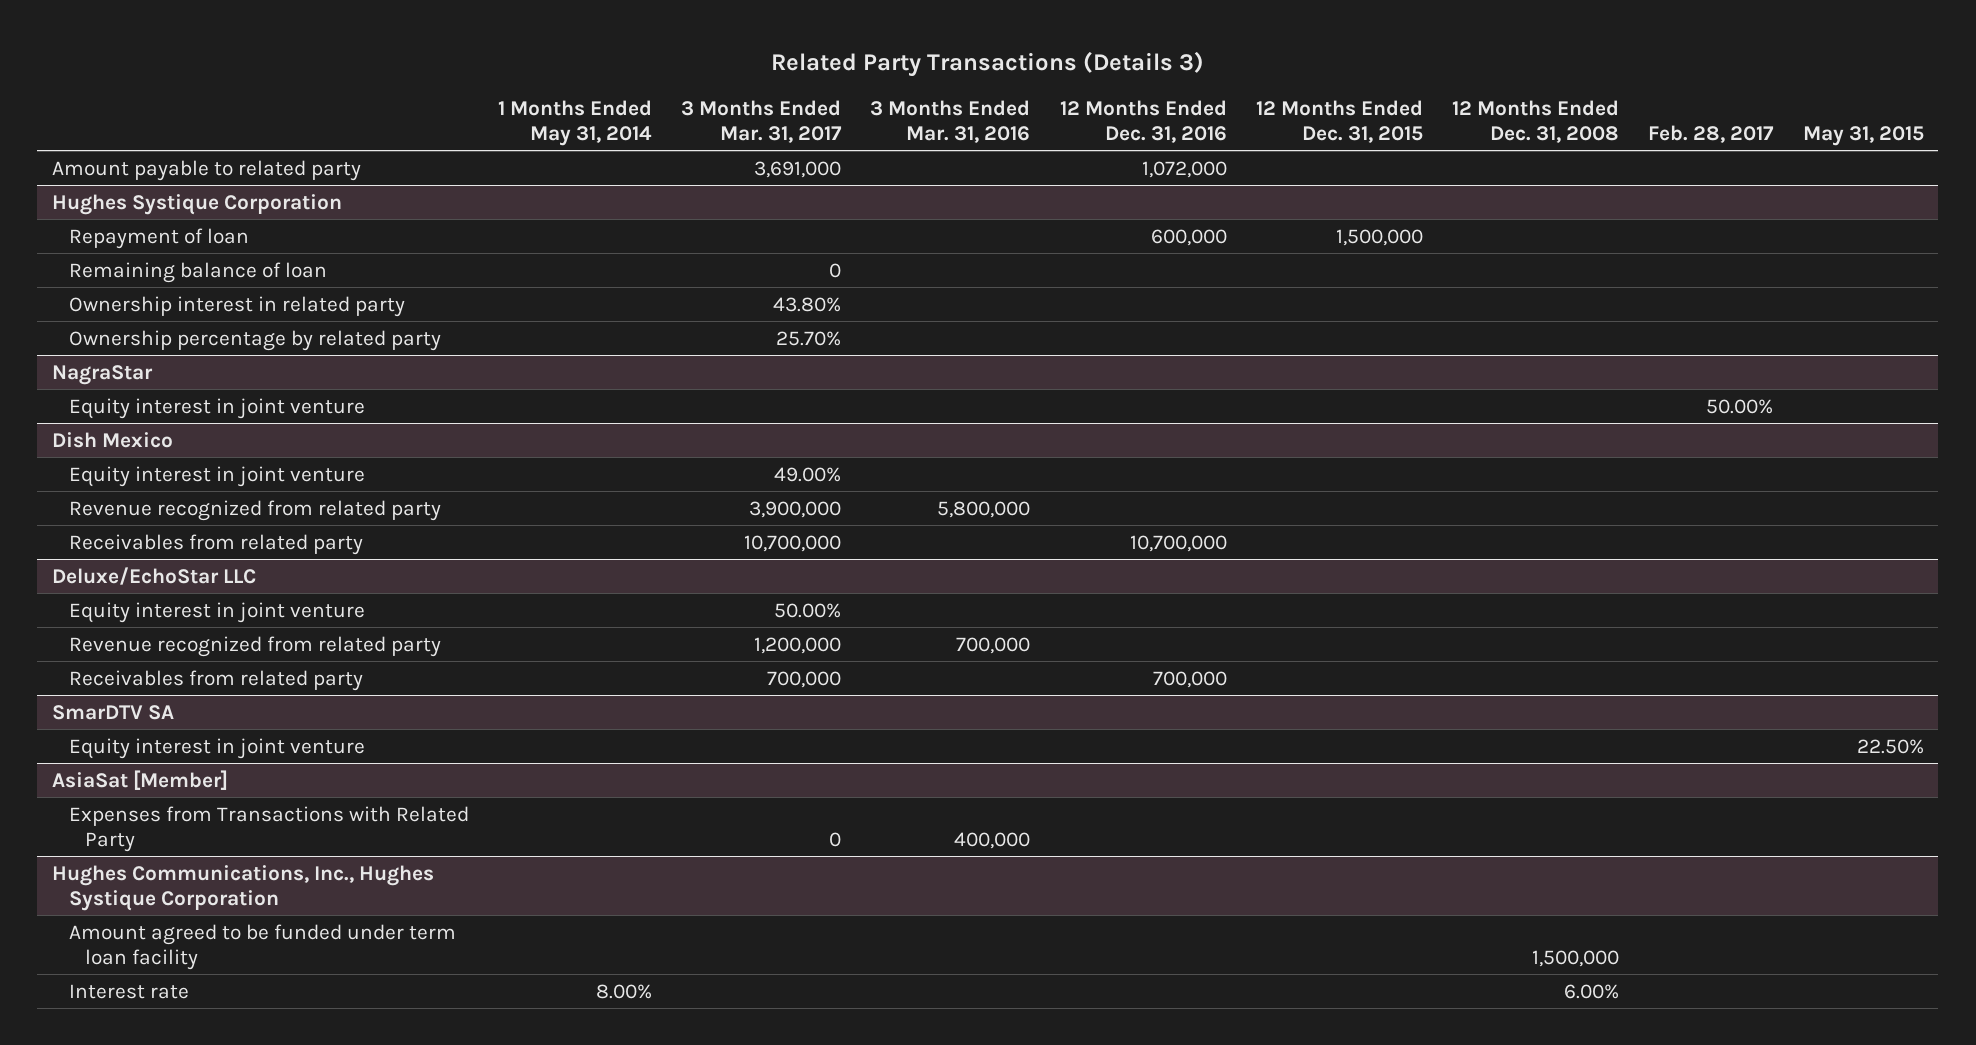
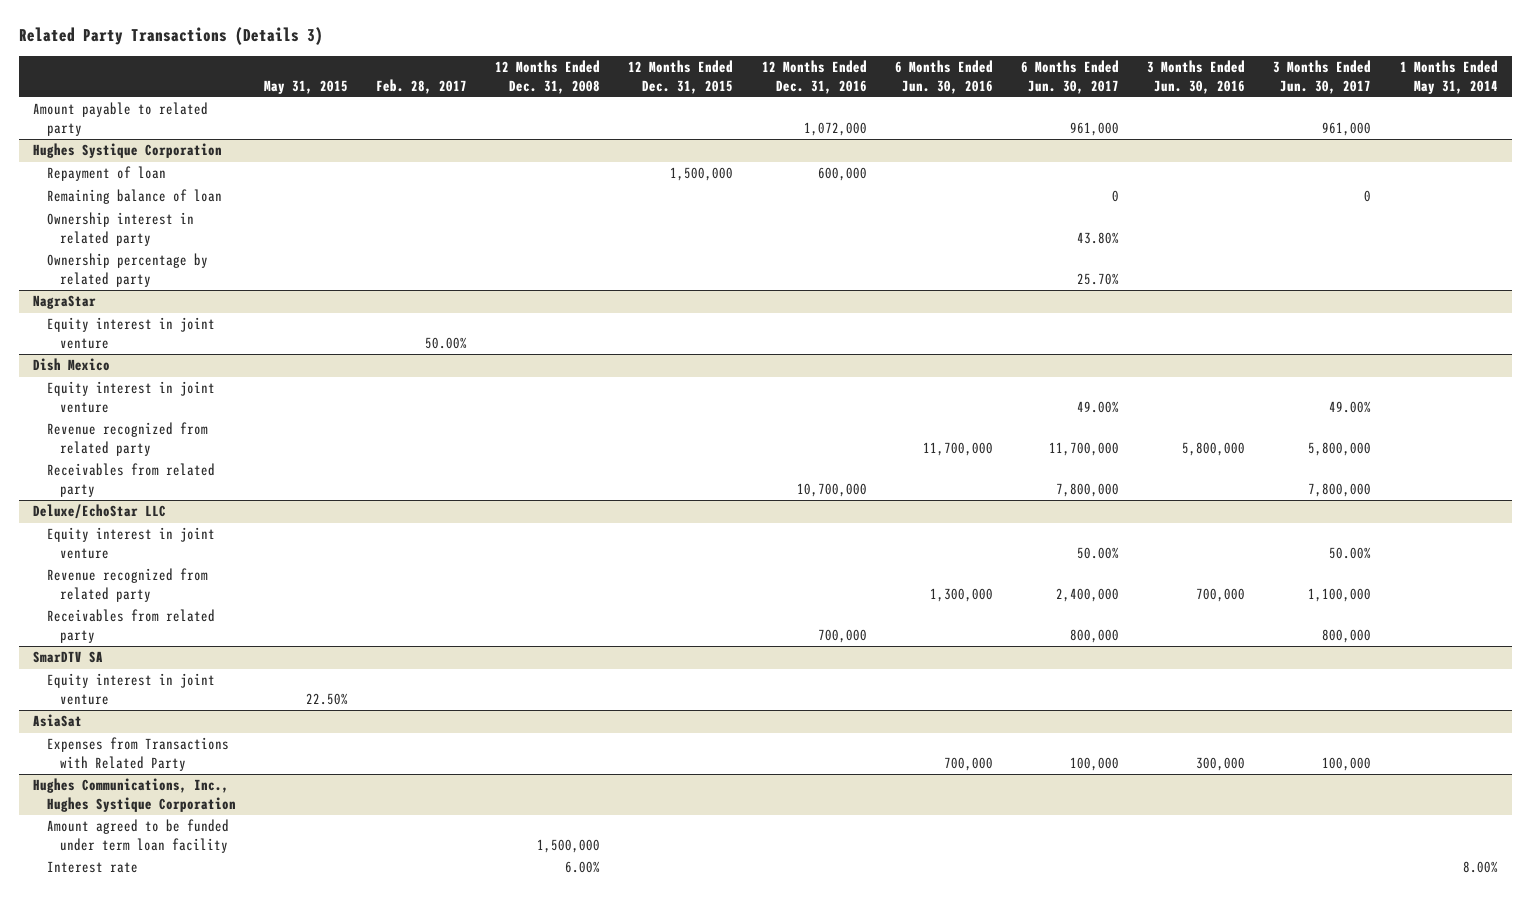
[681,99,843,144] 3 Months Ended Mar. 31, 2017 -> none
[870,99,1031,144] 3 Months Ended Mar. 31, 2016 -> none
none -> [894,60,993,94] 6 Months Ended Jun. 30, 2016
none -> [1021,60,1120,94] 6 Months Ended Jun. 30, 2017
none -> [1147,60,1246,94] 3 Months Ended Jun. 30, 2016
none -> [1273,60,1372,94] 3 Months Ended Jun. 30, 2017
[52,769,229,790] AsiaSat [Member] -> [32,714,82,728] AsiaSat

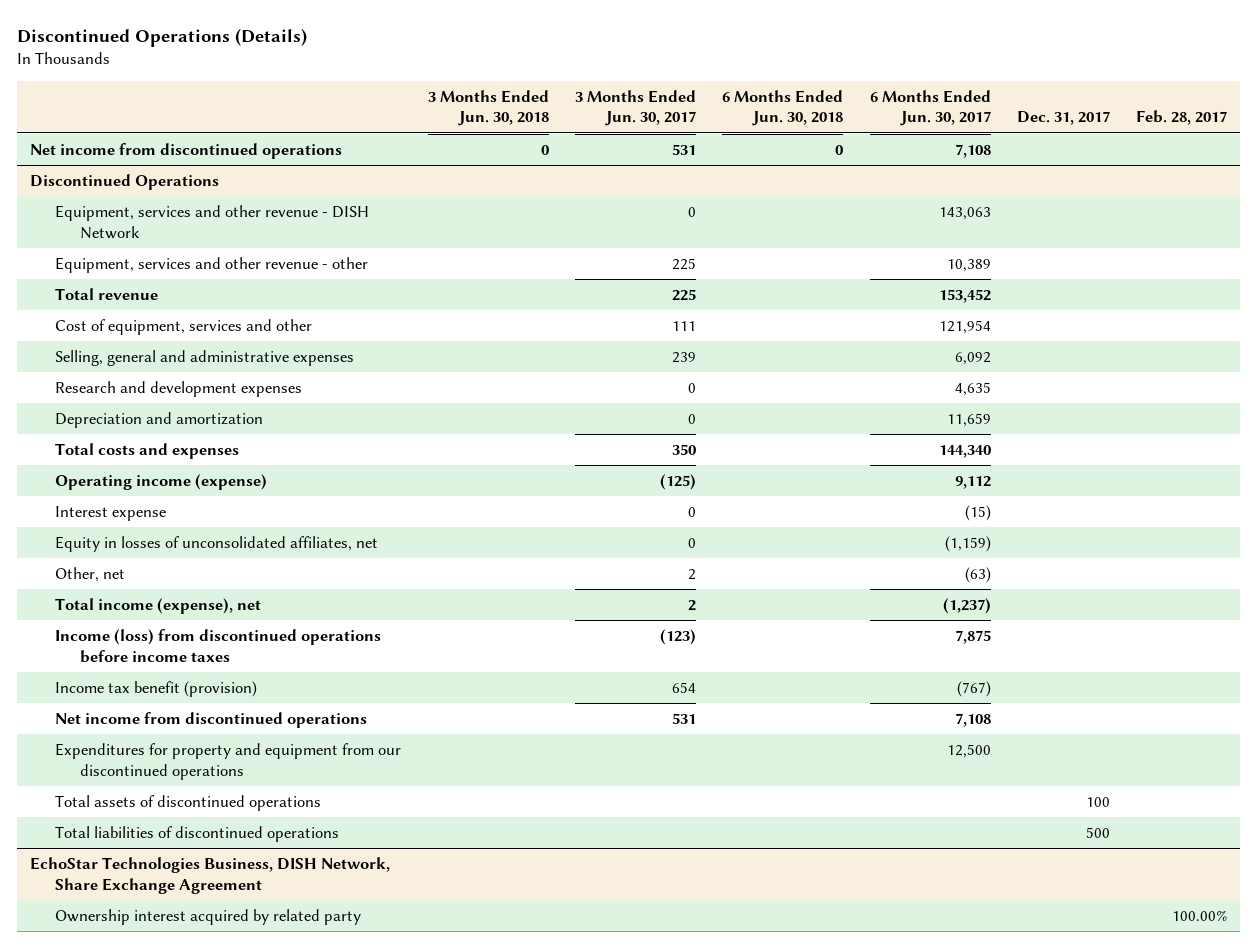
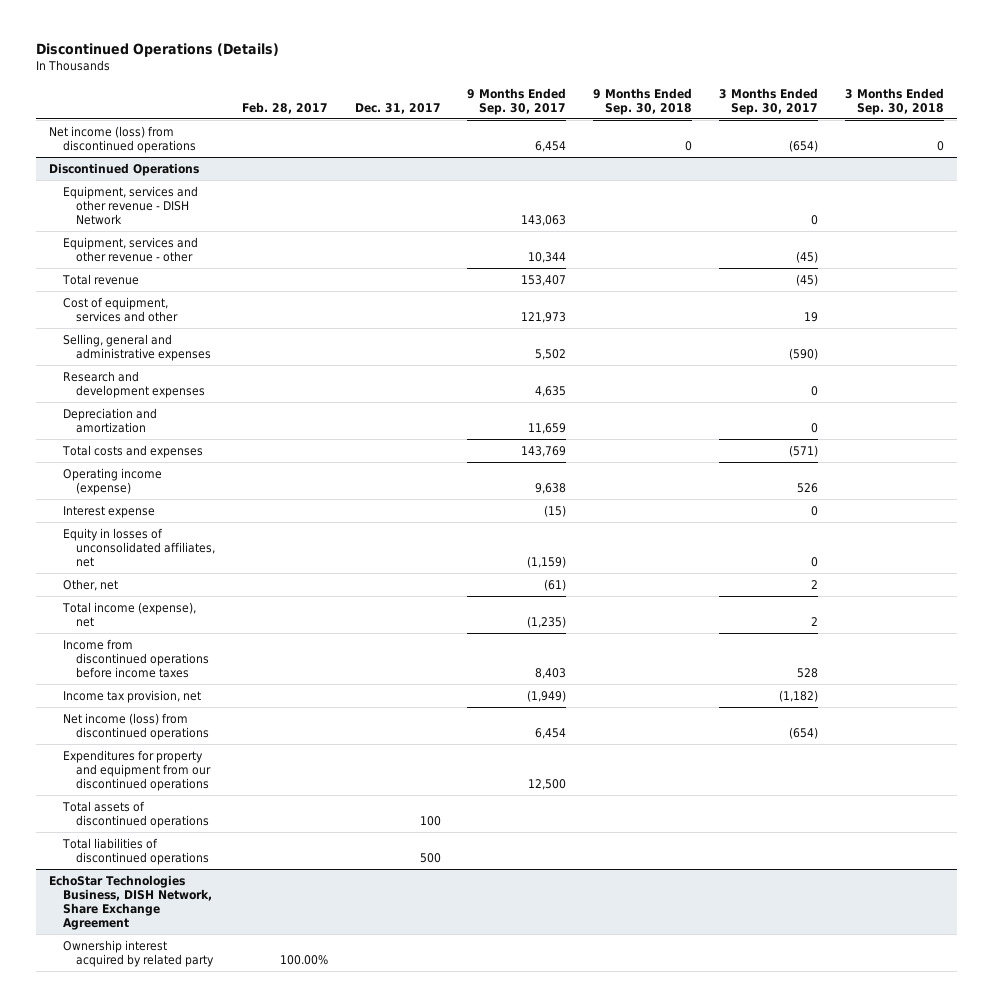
[427,89,549,127] 3 Months Ended Jun. 30, 2018 -> none
[574,89,696,127] 3 Months Ended Jun. 30, 2017 -> none
[722,89,844,127] 6 Months Ended Jun. 30, 2018 -> none
[869,89,991,127] 6 Months Ended Jun. 30, 2017 -> none
none -> [467,87,567,115] 9 Months Ended Sep. 30, 2017
none -> [593,87,693,115] 9 Months Ended Sep. 30, 2018
none -> [718,87,818,115] 3 Months Ended Sep. 30, 2017
none -> [844,87,944,115] 3 Months Ended Sep. 30, 2018
[30,142,343,159] Net income from discontinued operations -> [49,125,196,153] Net income (loss) from discontinued operations
[55,628,382,663] Income (loss) from discontinued operations before income taxes -> [62,638,210,678] Income from discontinued operations before income taxes
[55,680,258,697] Income tax benefit (provision) -> [62,689,201,703] Income tax provision, net
[55,711,368,728] Net income from discontinued operations -> [62,712,210,740] Net income (loss) from discontinued operations

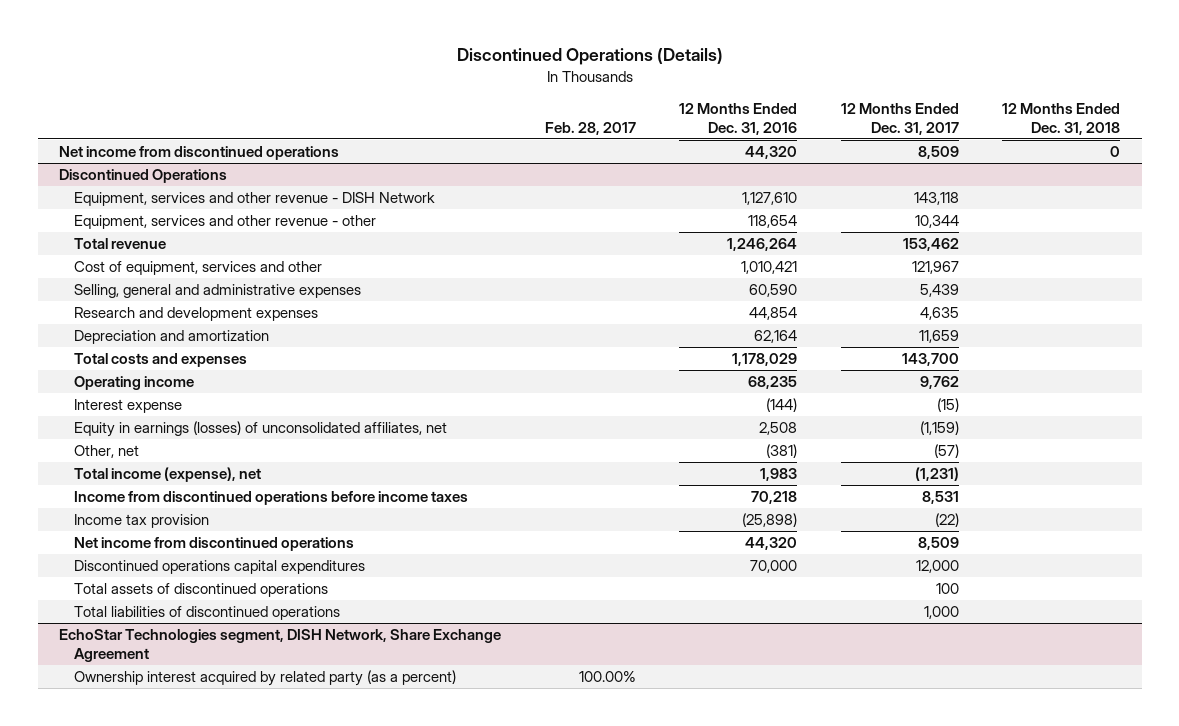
[354,102,441,114] Dec. 31, 2017 -> none
[467,87,567,115] 9 Months Ended Sep. 30, 2017 -> none
[593,87,693,115] 9 Months Ended Sep. 30, 2018 -> none
[718,87,818,115] 3 Months Ended Sep. 30, 2017 -> none
[844,87,944,115] 3 Months Ended Sep. 30, 2018 -> none
none -> [679,103,798,135] 12 Months Ended Dec. 31, 2016
none -> [840,103,959,135] 12 Months Ended Dec. 31, 2017
none -> [1002,103,1121,135] 12 Months Ended Dec. 31, 2018
[49,125,196,153] Net income (loss) from discontinued operations -> [59,146,340,161] Net income from discontinued operations
[62,467,162,495] Operating income (expense) -> [74,376,195,391] Operating income
[62,527,216,567] Equity in losses of unconsolidated affiliates, net -> [74,421,448,438] Equity in earnings (losses) of unconsolidated affiliates, net
[62,689,201,703] Income tax provision, net -> [74,514,210,529] Income tax provision
[62,712,210,740] Net income (loss) from discontinued operations -> [74,537,355,552] Net income from discontinued operations
[62,749,212,791] Expenditures for property and equipment from our discontinued operations -> [74,560,366,575] Discontinued operations capital expenditures
[49,874,212,930] EchoStar Technologies Business, DISH Network, Share Exchange Agreement -> [59,629,502,662] EchoStar Technologies segment, DISH Network, Share Exchange Agreement
[62,939,215,967] Ownership interest acquired by related party -> [74,670,457,687] Ownership interest acquired by related party (as a percent)

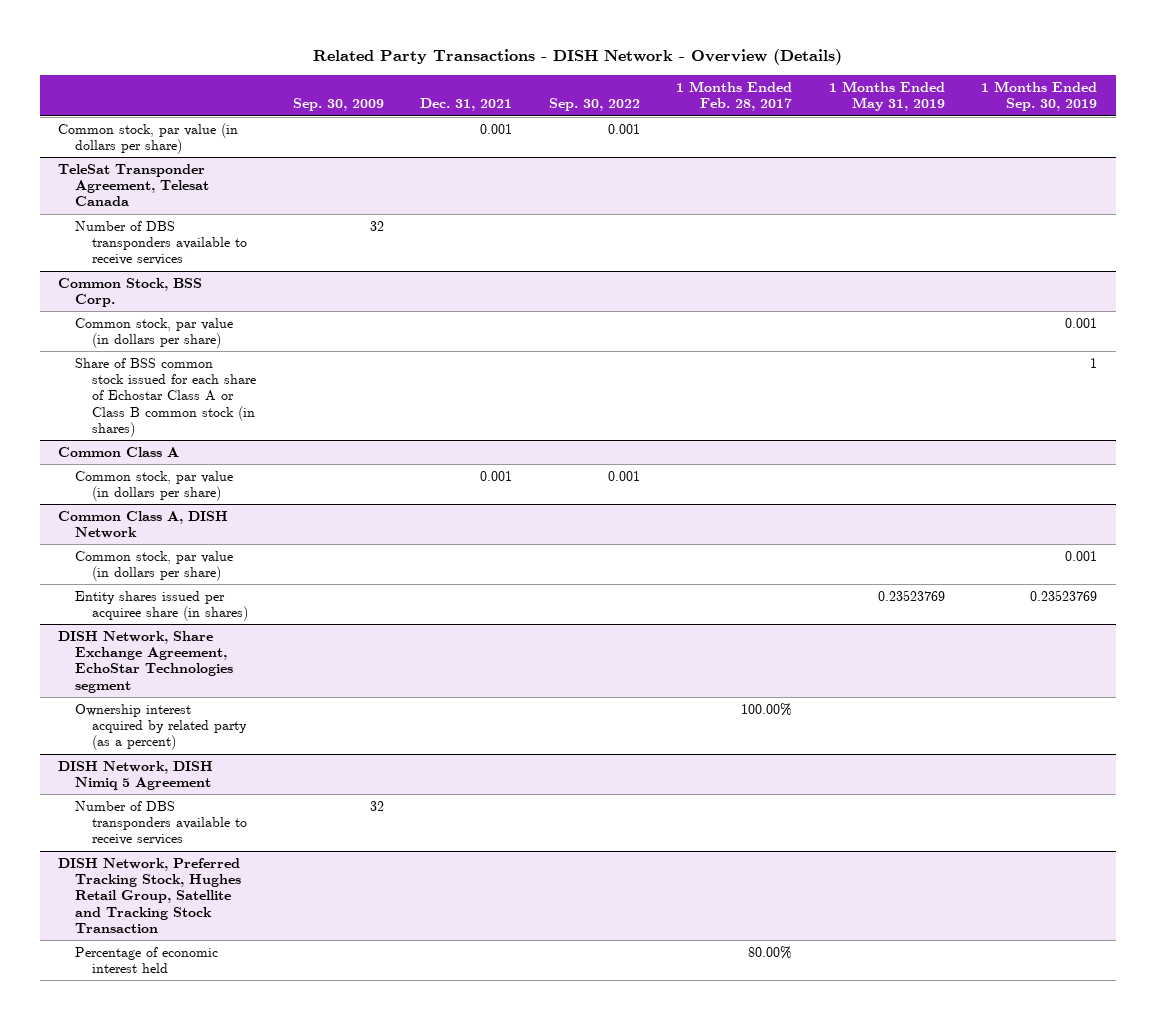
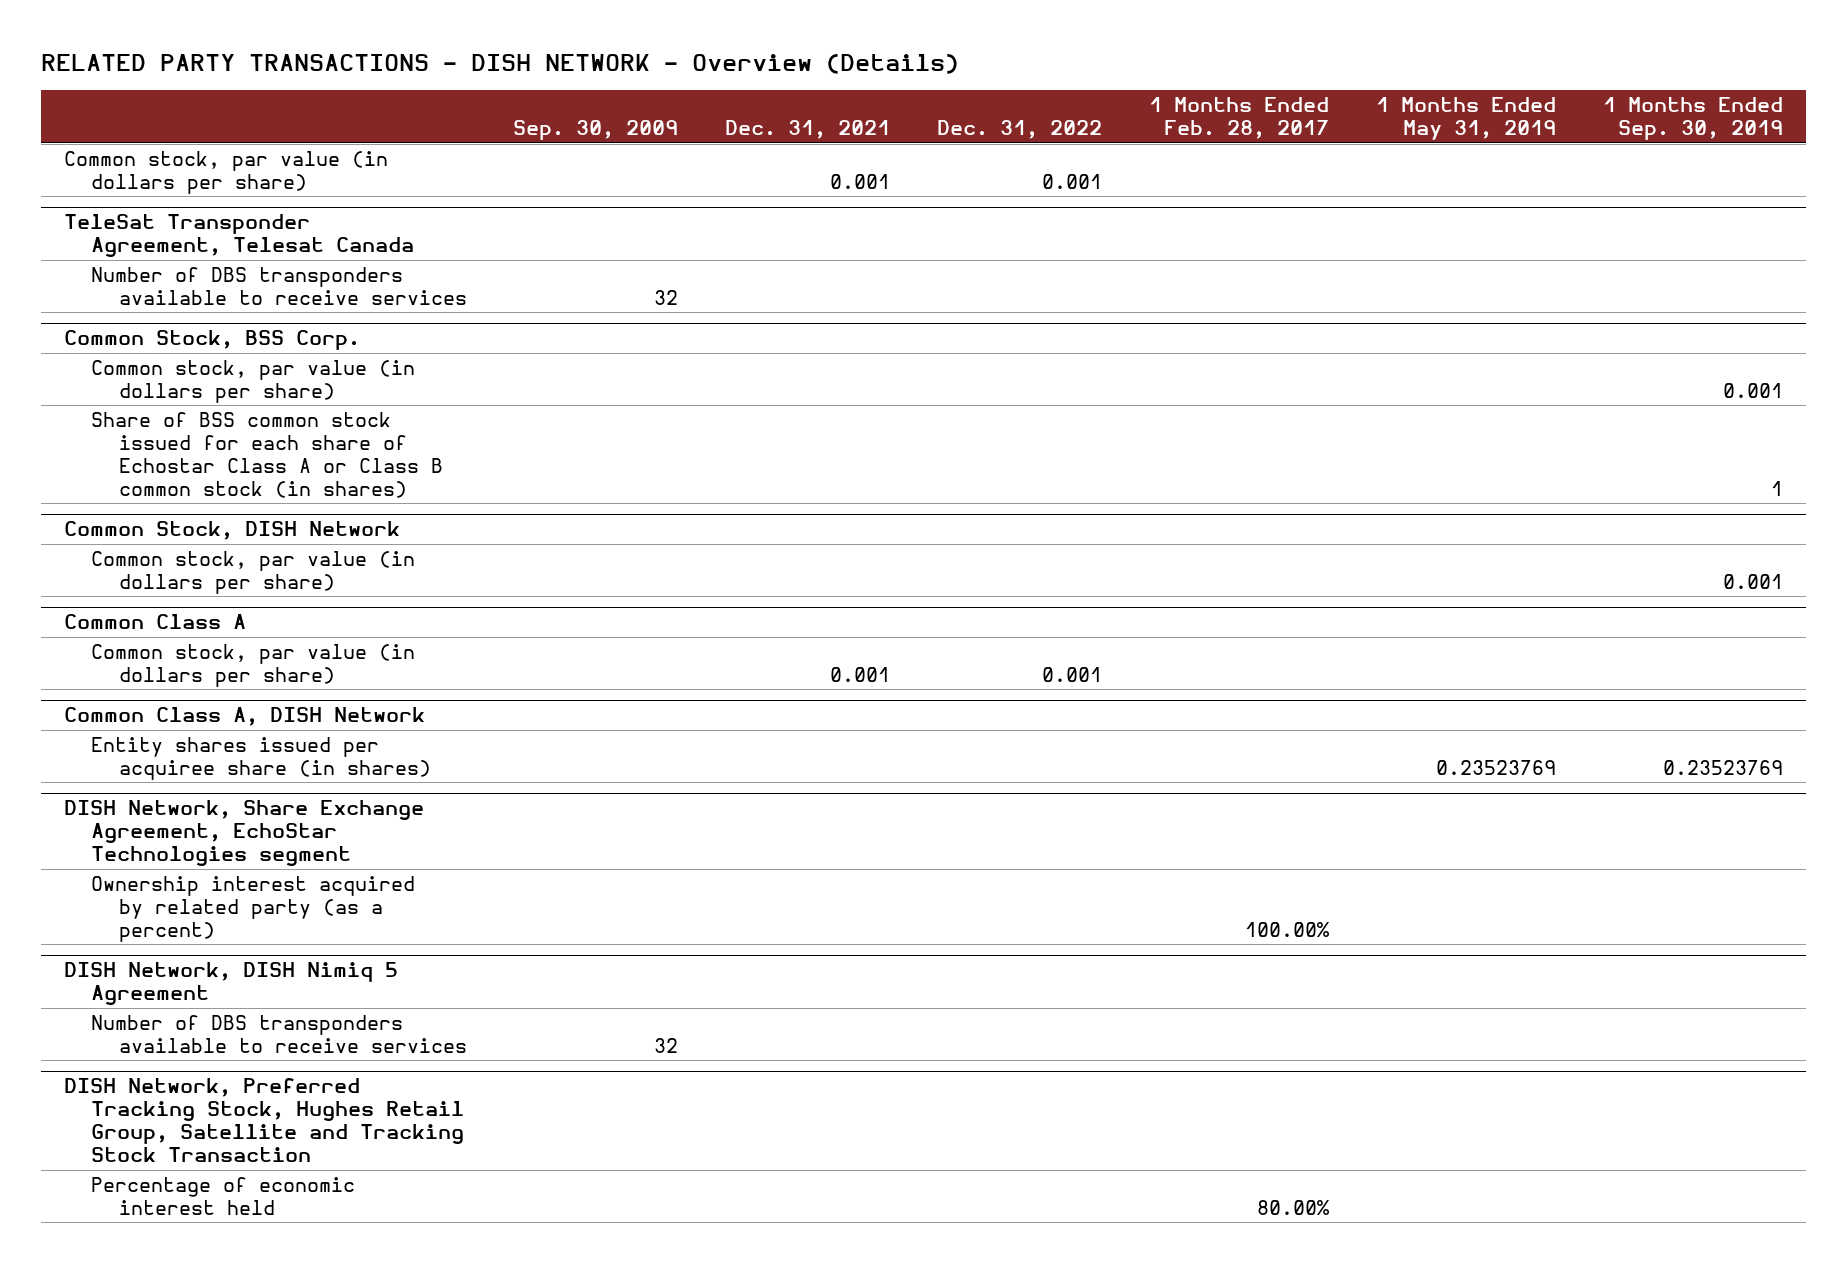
[312,49,842,66] Related Party Transactions - DISH Network - Overview (Details) -> [40,53,959,74] RELATED PARTY TRANSACTIONS - DISH NETWORK - Overview (Details)
[548,98,640,112] Sep. 30, 2022 -> none
none -> [937,120,1103,140] Dec. 31, 2022
none -> [64,521,401,541] Common Stock, DISH Network
none -> [91,550,416,594] Common stock, par value (in dollars per share)
[74,550,233,582] Common stock, par value (in dollars per share) -> none

